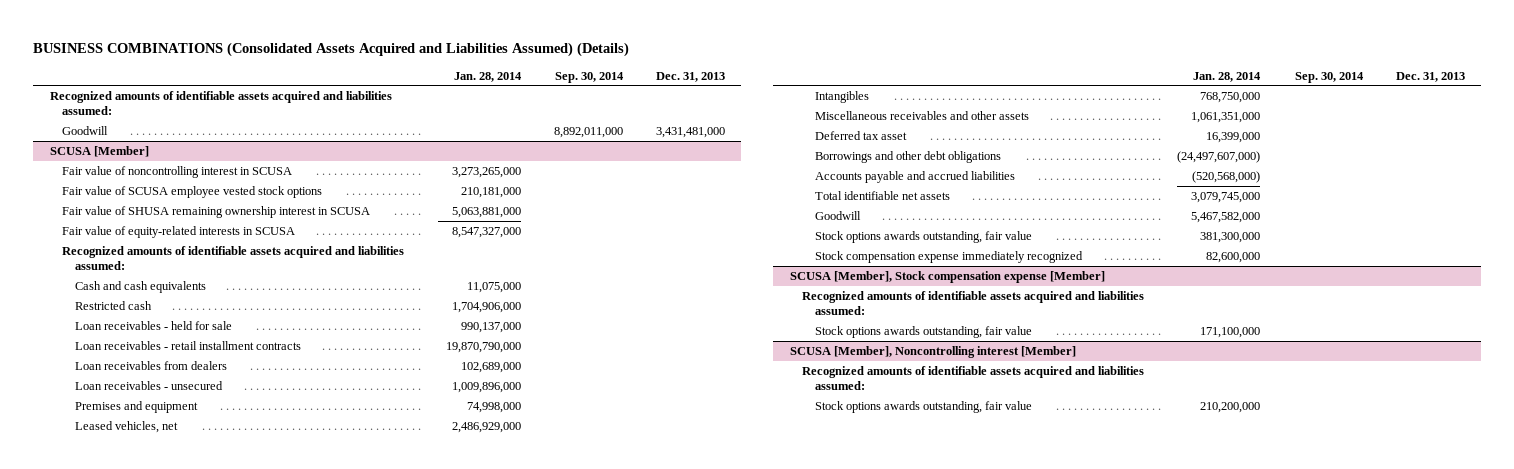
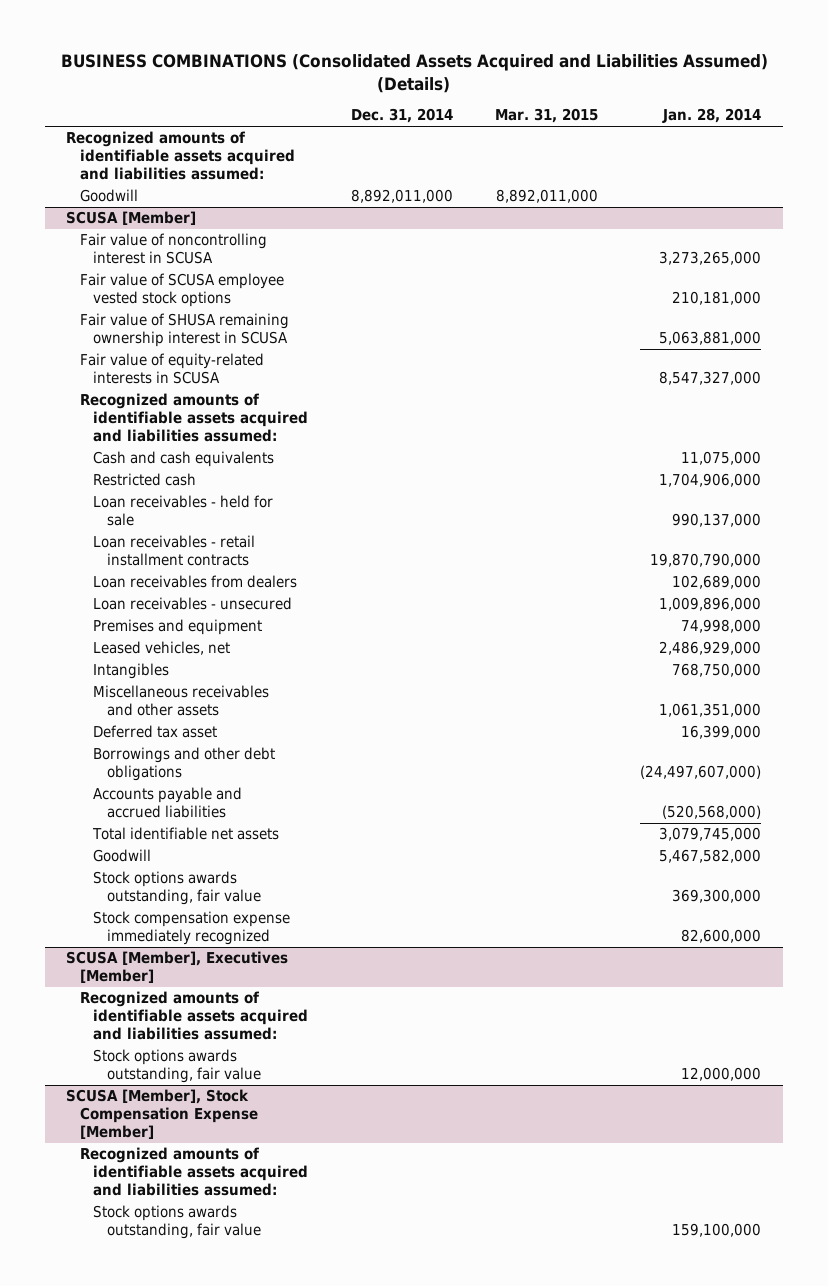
[554,71,624,83] Sep. 30, 2014 -> none
[655,71,725,82] Dec. 31, 2013 -> none
none -> [350,108,453,124] Dec. 31, 2014
none -> [494,108,598,124] Mar. 31, 2015
[1200,232,1261,244] 381,300,000 -> [672,889,762,904] 369,300,000
[789,271,1105,284] SCUSA [Member], Stock compensation expense [Member] -> none
none -> [66,951,289,984] SCUSA [Member], Executives [Member]
[789,346,1076,359] SCUSA [Member], Noncontrolling interest [Member] -> none
[1200,327,1261,339] 171,100,000 -> [681,1067,762,1082] 12,000,000
none -> [66,1089,258,1139] SCUSA [Member], Stock Compensation Expense [Member]
[1200,402,1261,414] 210,200,000 -> [672,1223,762,1238] 159,100,000

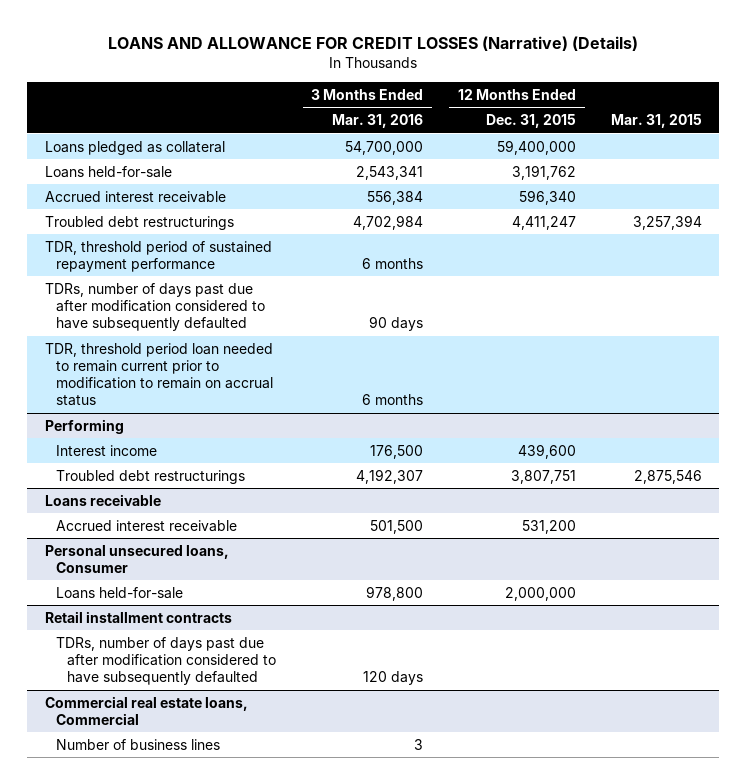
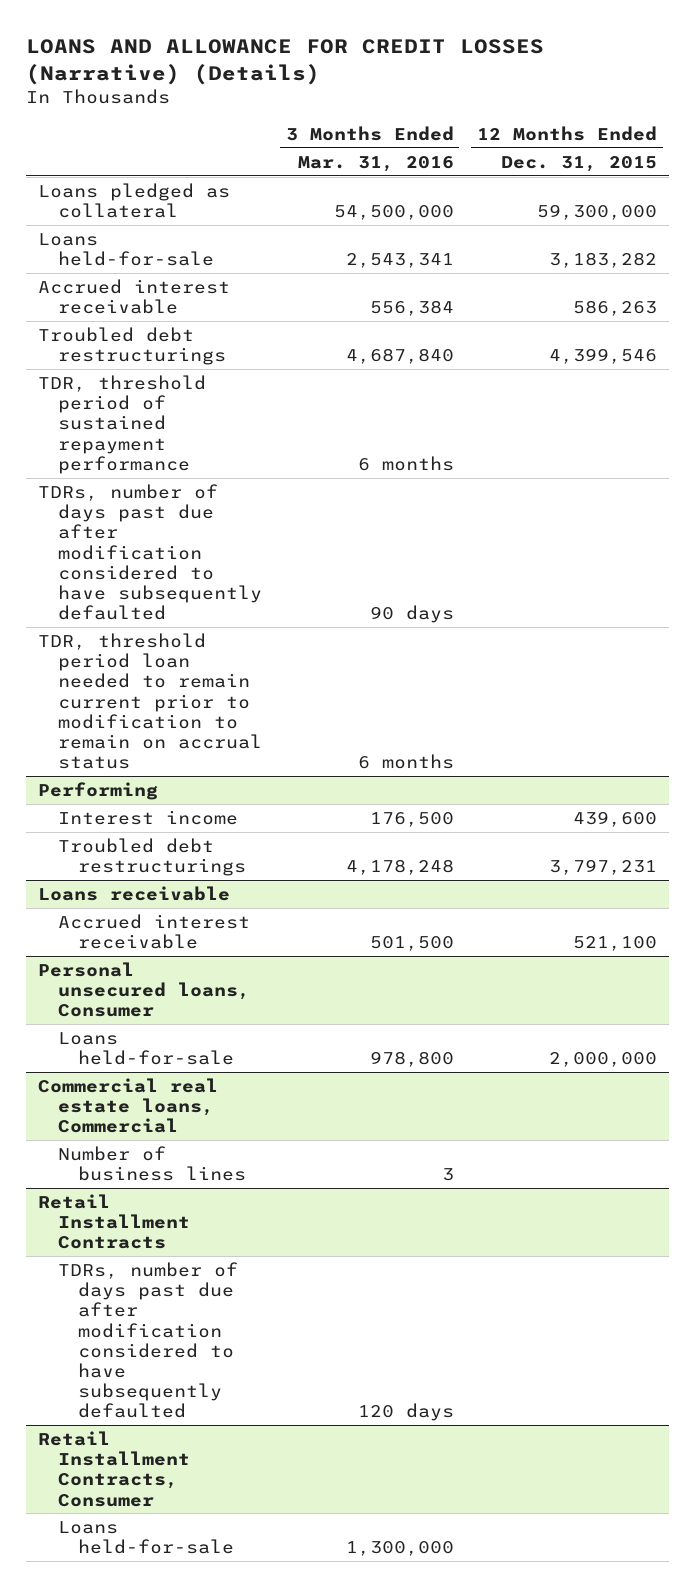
[610,114,702,129] Mar. 31, 2015 -> none
[345,140,424,155] 54,700,000 -> [333,205,454,221] 54,500,000
[497,139,577,155] 59,400,000 -> [536,204,657,221] 59,300,000
[512,164,577,180] 3,191,762 -> [548,252,657,269] 3,183,282
[519,189,577,205] 596,340 -> [572,300,657,317] 586,263
[353,214,424,230] 4,702,984 -> [345,348,454,365] 4,687,840
[512,215,577,230] 4,411,247 -> [548,348,657,365] 4,399,546
[356,468,424,484] 4,192,307 -> [345,859,454,876] 4,178,248
[511,469,577,484] 3,807,751 -> [548,859,657,876] 3,797,231
[522,519,577,534] 531,200 -> [572,936,657,952] 521,100
[44,610,232,623] Retail installment contracts -> none
[56,636,277,686] TDRs, number of days past due after modification considered to have subsequently defaulted -> none
none -> [38,1193,191,1250] Retail Installment Contracts
none -> [58,1261,239,1419] TDRs, number of days past due after modification considered to have subsequently defaulted
none -> [38,1430,191,1507] Retail Installment Contracts, Consumer
none -> [58,1520,234,1555] Loans held-for-sale

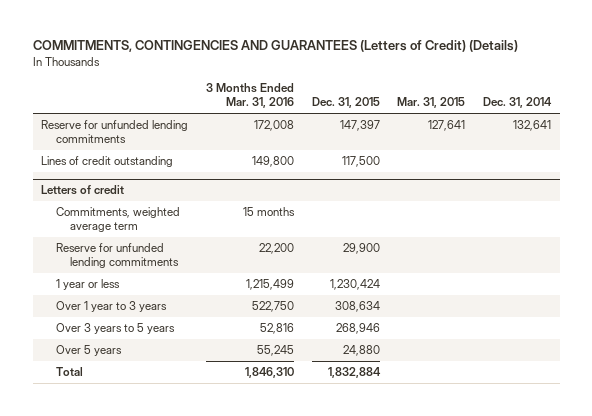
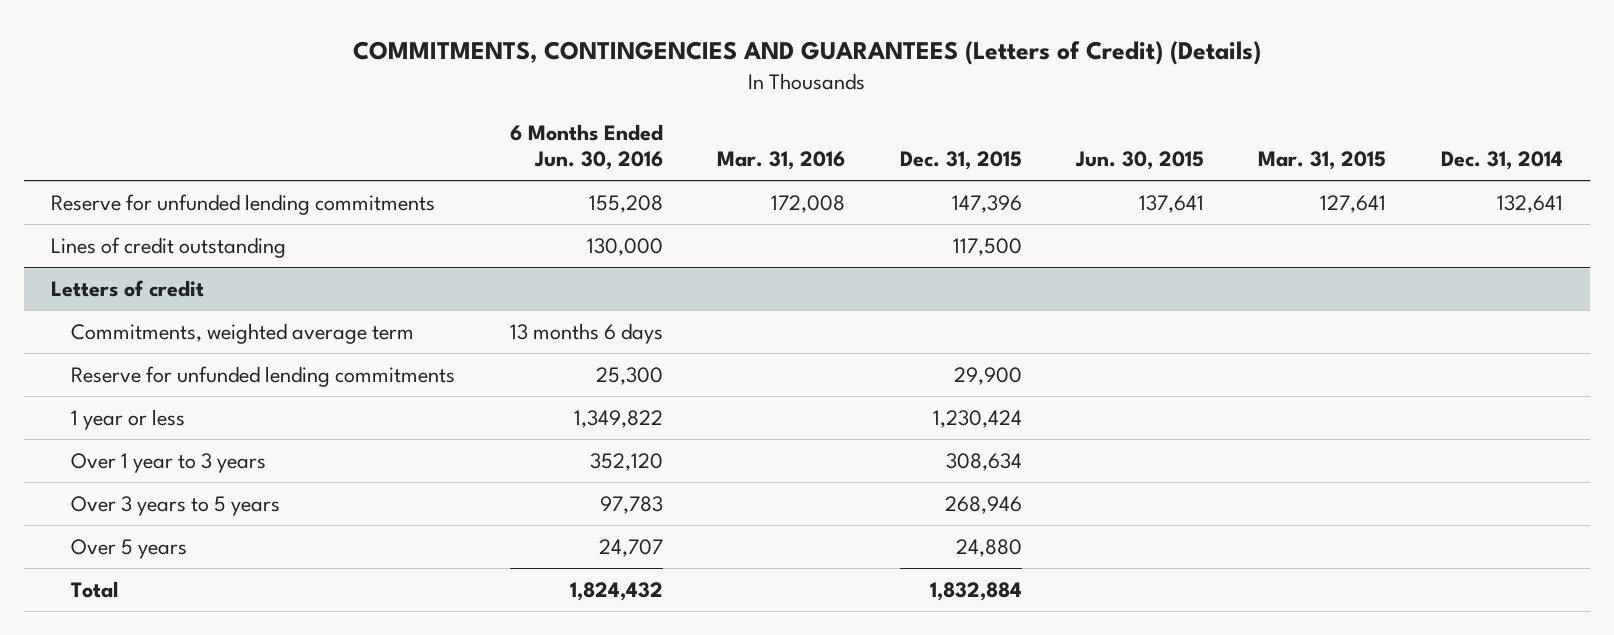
[206,82,295,109] 3 Months Ended Mar. 31, 2016 -> none
none -> [509,123,663,171] 6 Months Ended Jun. 30, 2016
none -> [717,151,846,171] Mar. 31, 2016
none -> [1074,151,1204,171] Jun. 30, 2015
[339,119,380,131] 147,397 -> [951,194,1022,213] 147,396

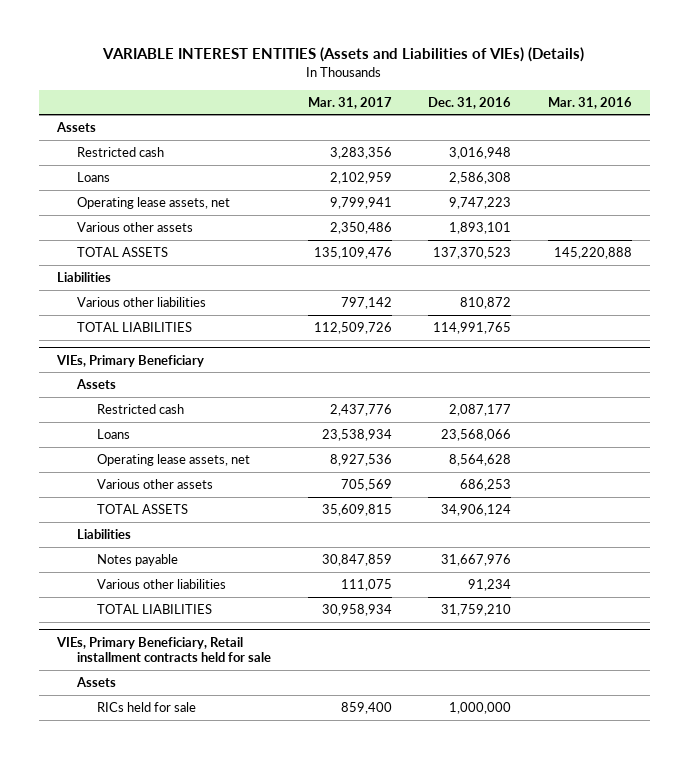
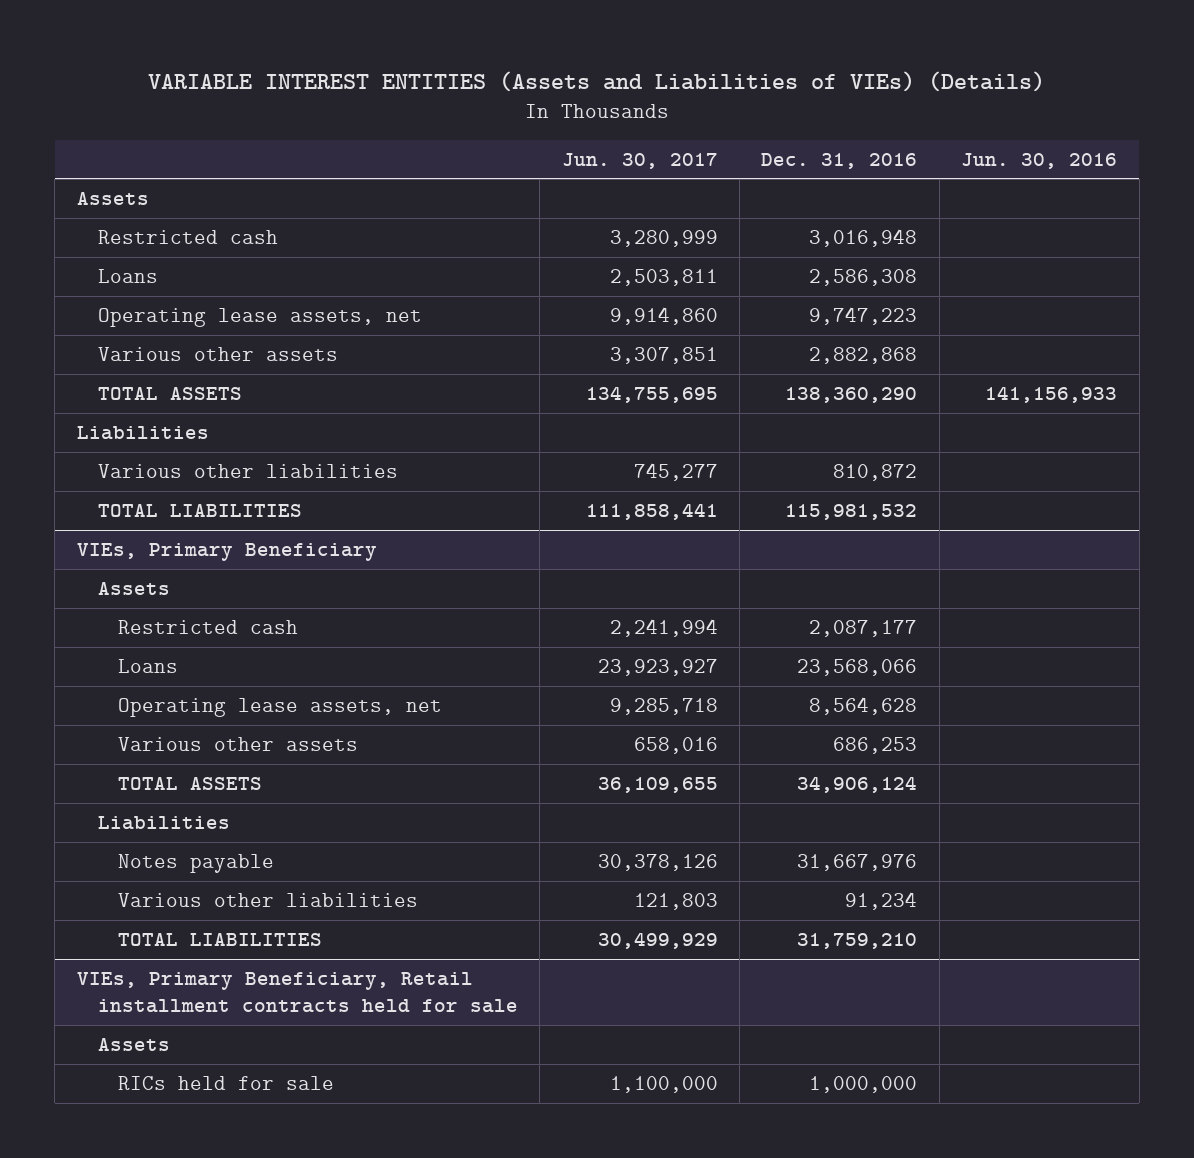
[307,96,392,109] Mar. 31, 2017 -> none
[547,96,632,109] Mar. 31, 2016 -> none
none -> [561,152,718,169] Jun. 30, 2017
none -> [961,152,1118,169] Jun. 30, 2016
[449,222,512,235] 1,893,101 -> [809,347,918,365] 2,882,868
[433,247,512,260] 137,370,523 -> [785,387,918,404] 138,360,290
[433,322,512,335] 114,991,765 -> [785,504,918,521] 115,981,532

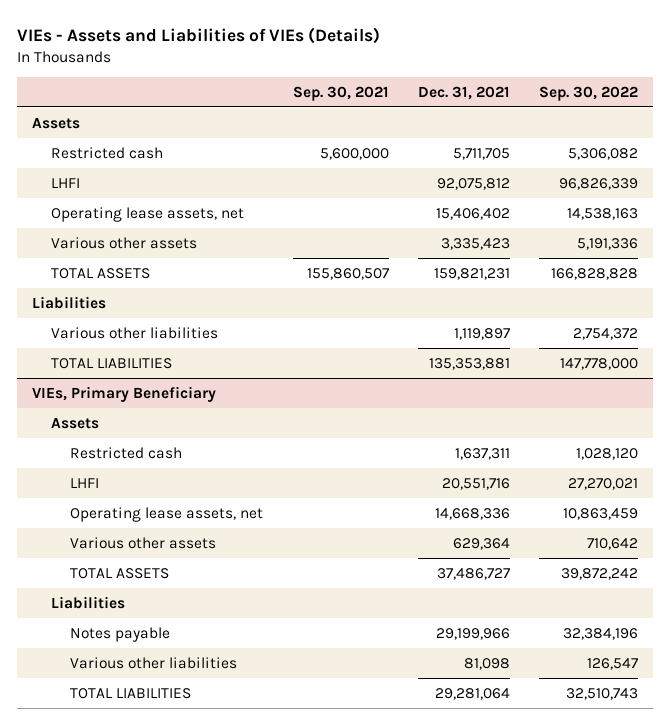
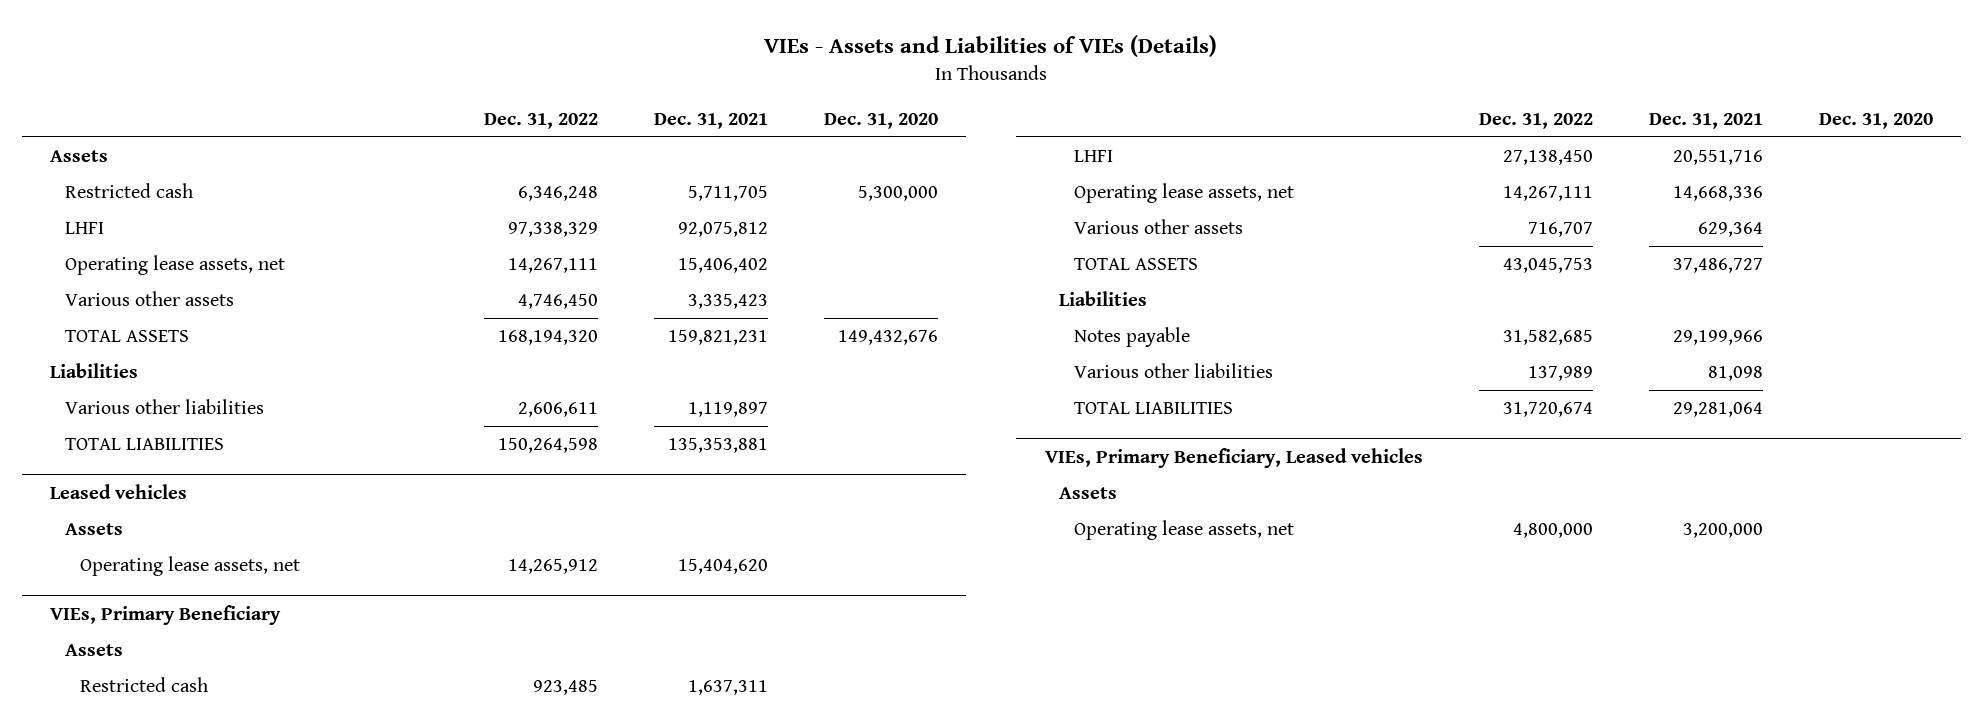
[292,85,389,101] Sep. 30, 2021 -> none
[539,85,639,101] Sep. 30, 2022 -> none
none -> [484,112,599,129] Dec. 31, 2022
none -> [824,112,939,129] Dec. 31, 2020
none -> [50,483,188,499] Leased vehicles
none -> [64,523,123,536] Assets
none -> [79,556,300,577] Operating lease assets, net
none -> [1044,447,1423,468] VIEs, Primary Beneficiary, Leased vehicles
none -> [1059,487,1118,500] Assets
none -> [1074,520,1295,541] Operating lease assets, net

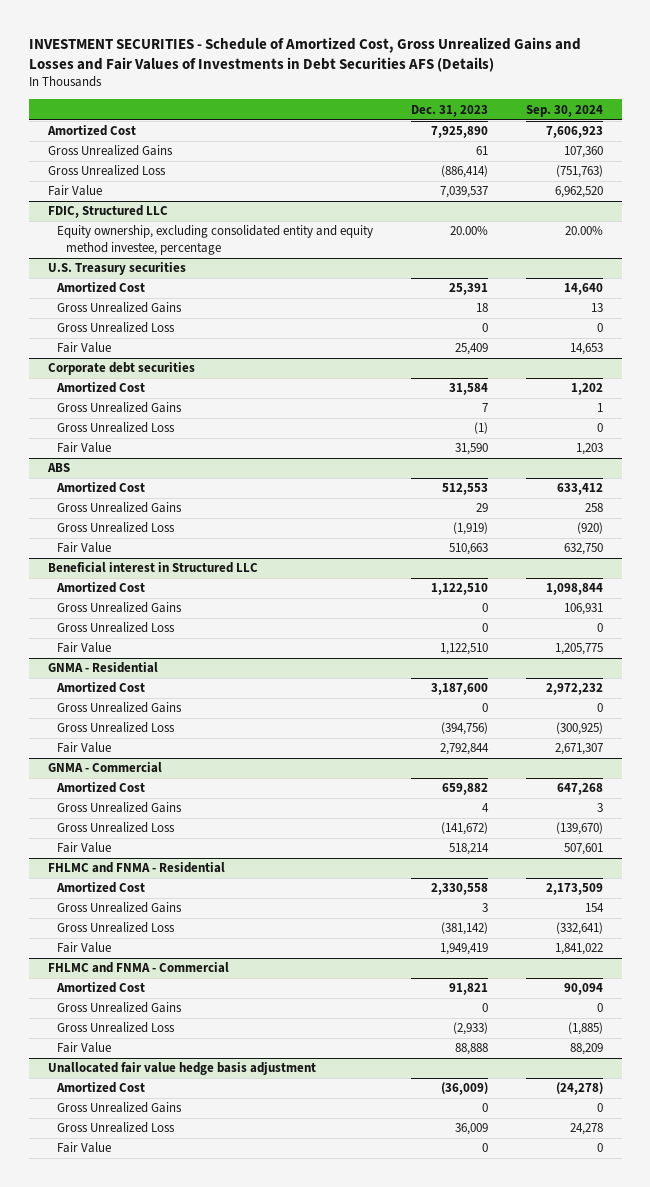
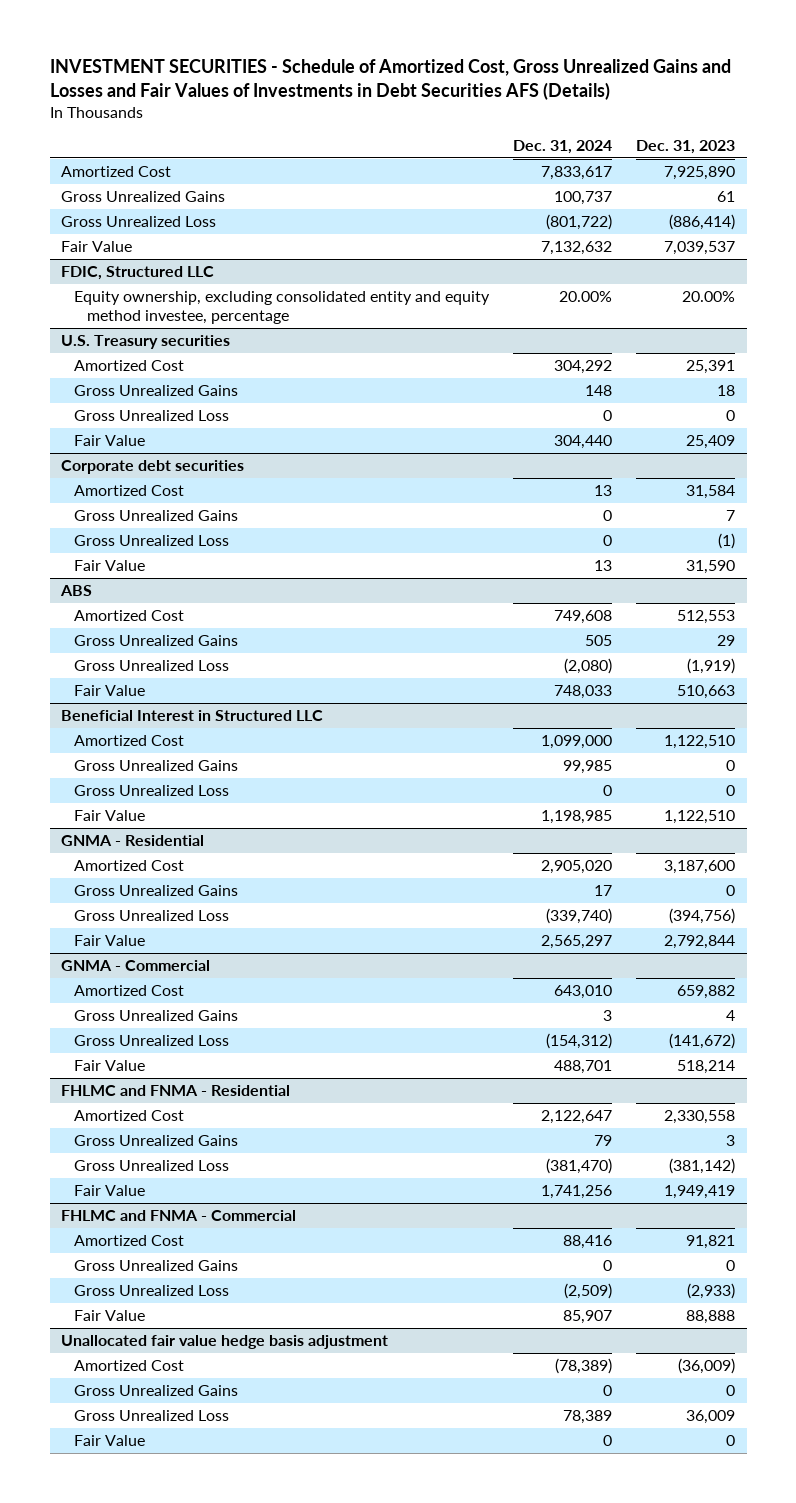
[525,104,603,117] Sep. 30, 2024 -> none
none -> [513,139,613,154] Dec. 31, 2024
[47,562,258,574] Beneficial interest in Structured LLC -> [61,709,324,721] Beneficial Interest in Structured LLC

